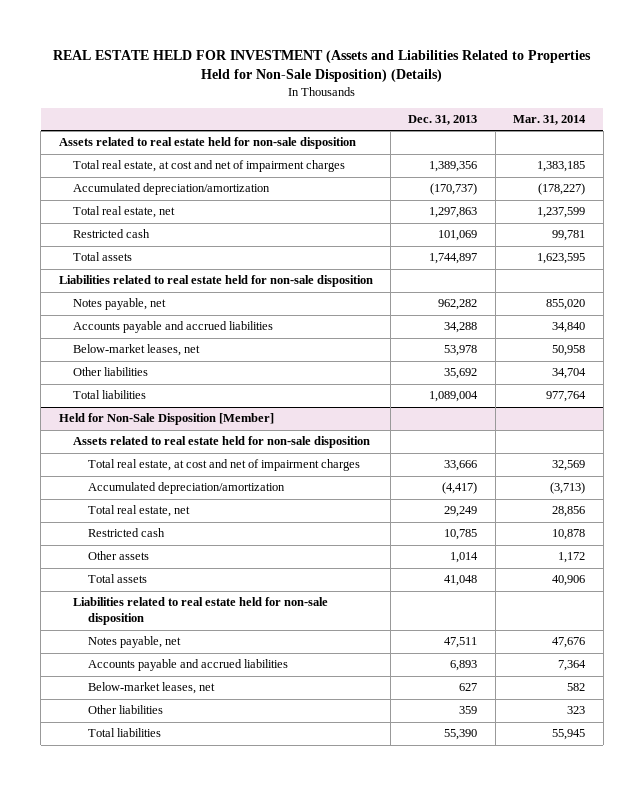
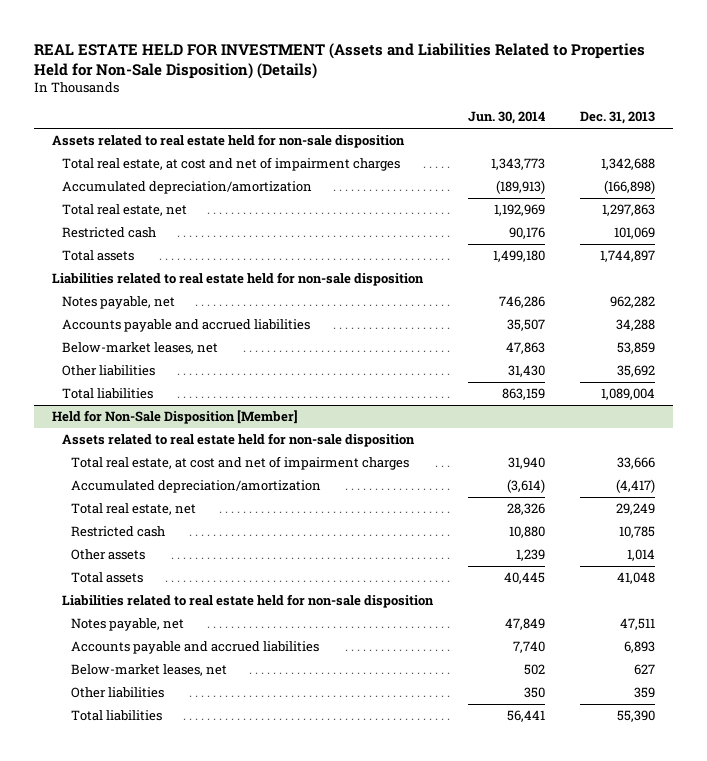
[513,115,587,126] Mar. 31, 2014 -> none
none -> [467,111,545,125] Jun. 30, 2014
[429,161,478,173] 1,389,356 -> [601,158,656,171] 1,342,688
[430,183,478,196] (170,737) -> [604,180,656,195] (166,898)
[444,345,478,357] 53,978 -> [617,342,656,355] 53,859

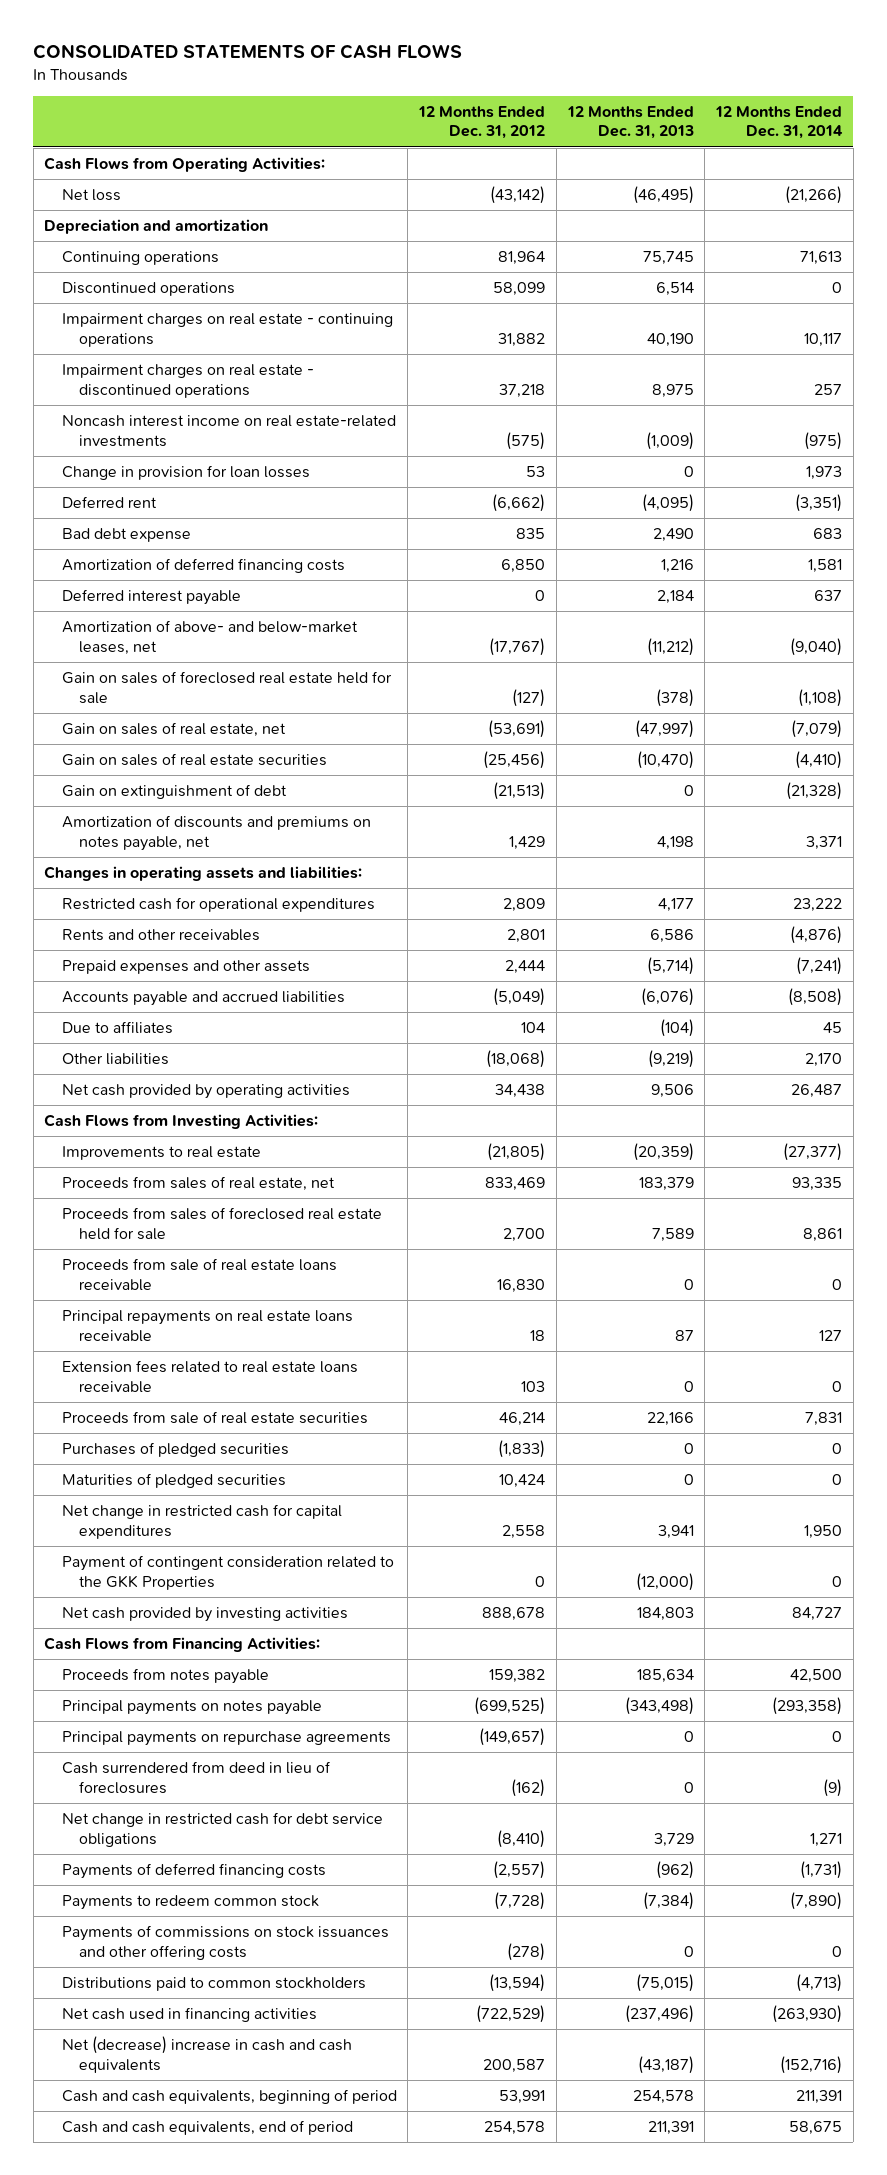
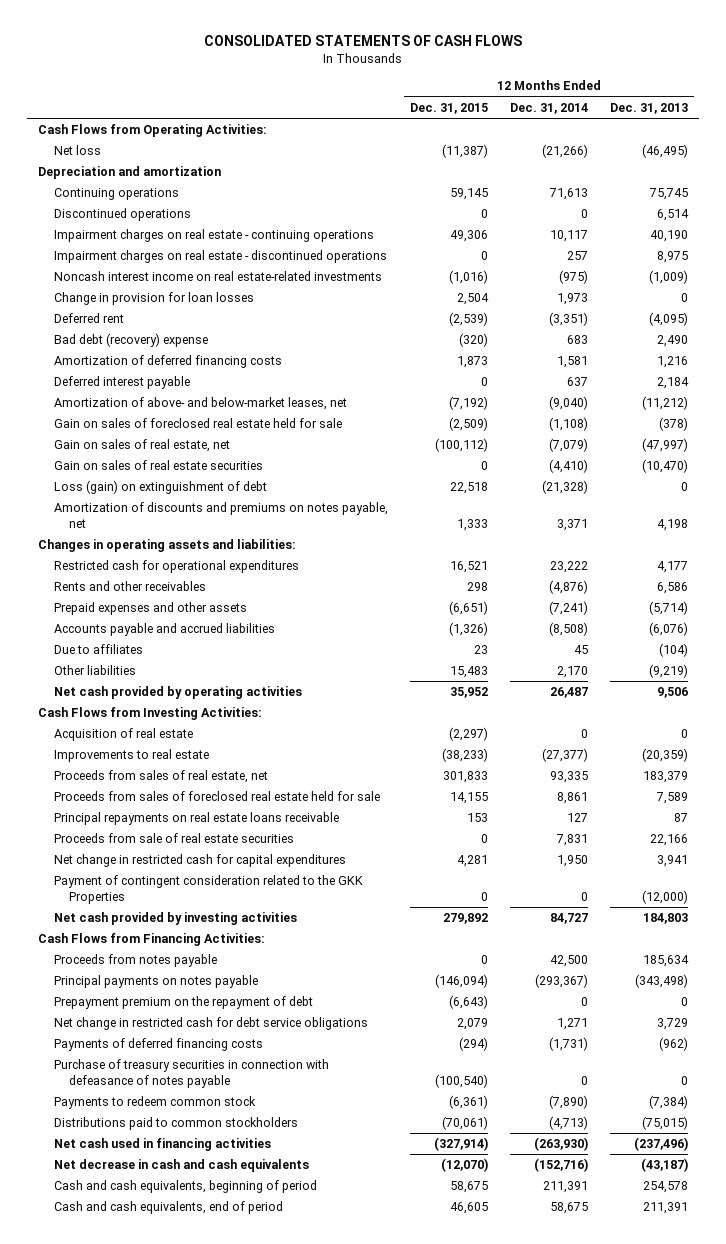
[418,105,546,140] 12 Months Ended Dec. 31, 2012 -> none
none -> [409,102,488,114] Dec. 31, 2015
[61,527,191,542] Bad debt expense -> [53,333,208,348] Bad debt (recovery) expense
[61,783,287,799] Gain on extinguishment of debt -> [53,480,267,495] Loss (gain) on extinguishment of debt
none -> [53,728,193,742] Acquisition of real estate
[61,1257,337,1291] Proceeds from sale of real estate loans receivable -> none
[61,1359,358,1393] Extension fees related to real estate loans receivable -> none
[61,1441,289,1457] Purchases of pledged securities -> none
[61,1472,286,1488] Maturities of pledged securities -> none
[61,1730,391,1746] Principal payments on repurchase agreements -> none
[61,1760,331,1794] Cash surrendered from deed in lieu of foreclosures -> none
[772,1696,843,1715] (293,358) -> [534,974,588,989] (293,367)
none -> [53,996,313,1010] Prepayment premium on the repayment of debt
none -> [53,1059,329,1088] Purchase of treasury securities in connection with defeasance of notes payable
[61,1924,389,1960] Payments of commissions on stock issuances and other offering costs -> none
[61,2035,352,2073] Net (decrease) increase in cash and cash equivalents -> [53,1159,309,1173] Net decrease in cash and cash equivalents

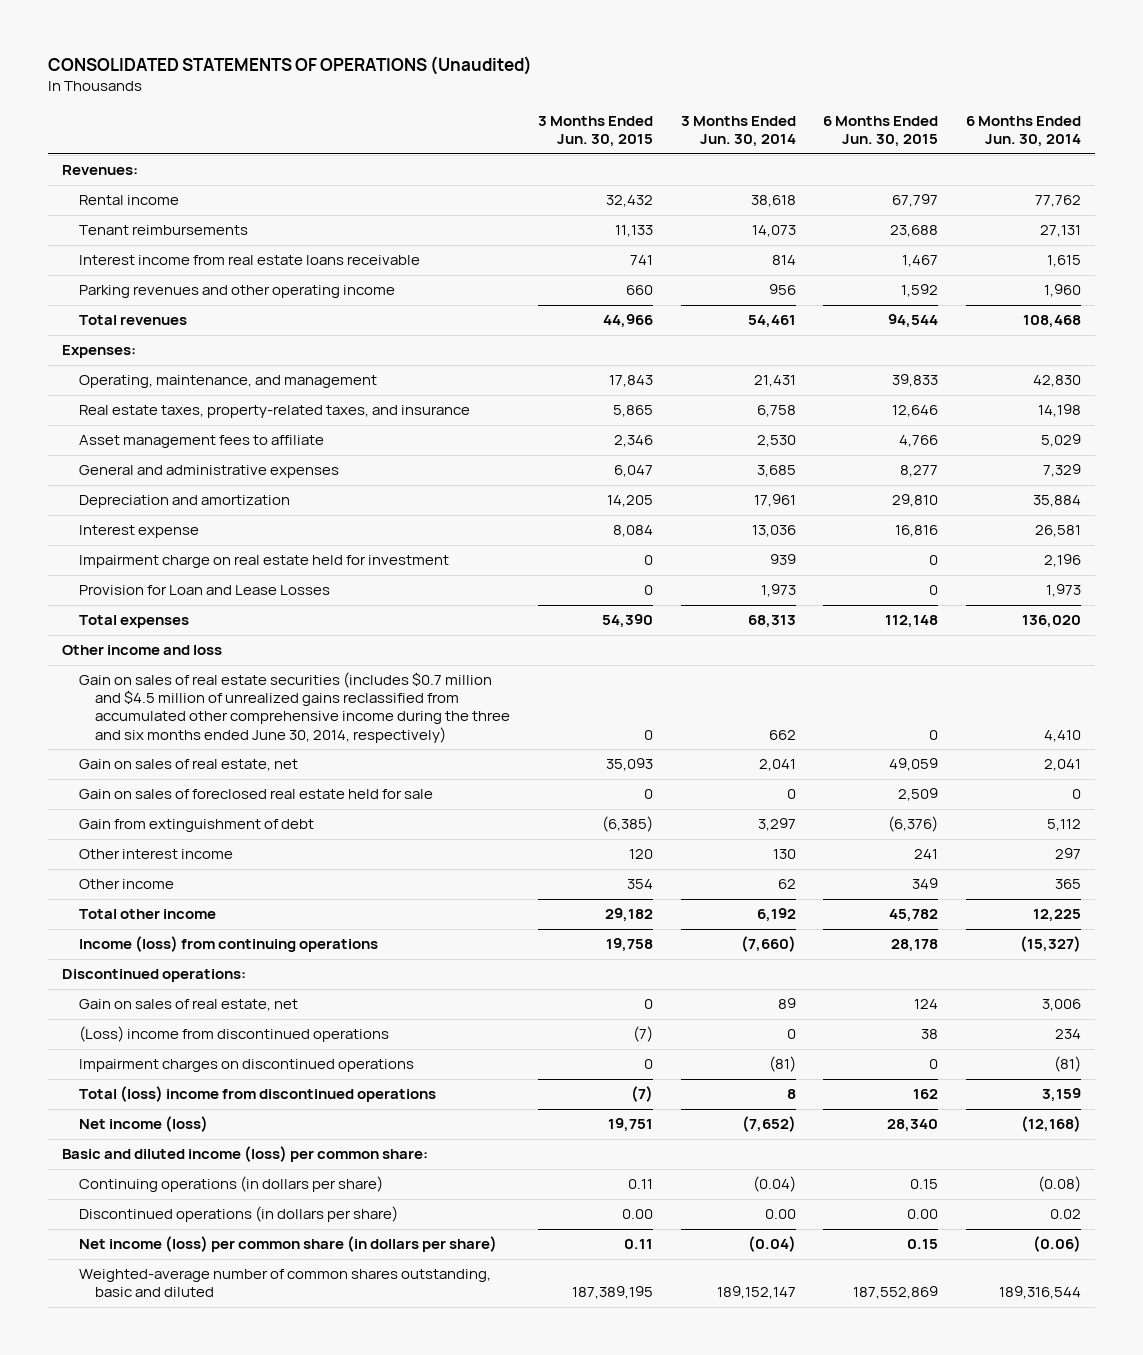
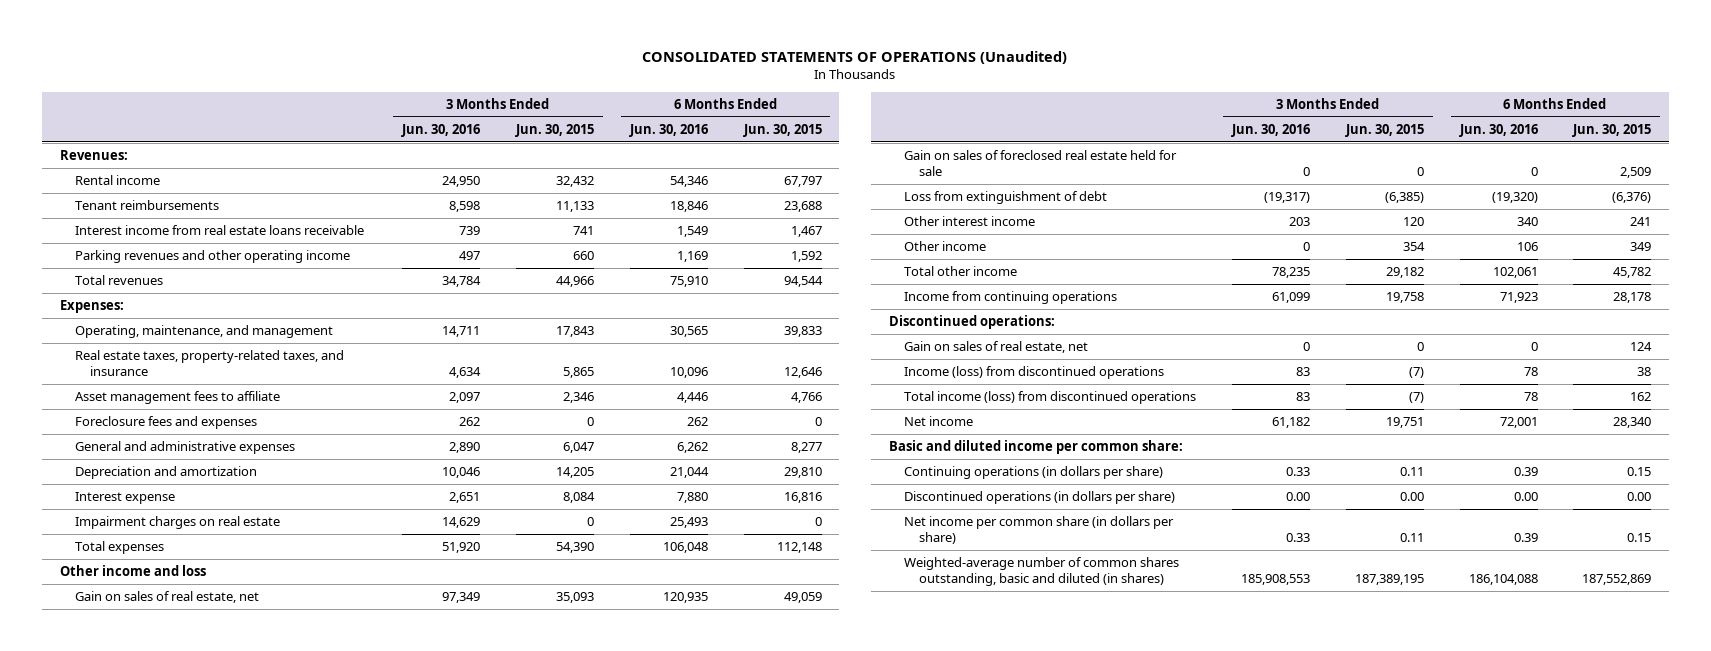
[680,116,796,148] 3 Months Ended Jun. 30, 2014 -> none
[965,116,1081,148] 6 Months Ended Jun. 30, 2014 -> none
none -> [401,123,481,137] Jun. 30, 2016
none -> [628,123,708,137] Jun. 30, 2016
none -> [74,416,257,430] Foreclosure fees and expenses
[78,585,330,596] Provision for Loan and Lease Losses -> none
[78,555,449,569] Impairment charge on real estate held for investment -> [74,516,280,530] Impairment charges on real estate
[78,672,511,743] Gain on sales of real estate securities (includes $0.7 million and $4.5 million of unrealized gains reclassified from accumulated other comprehensive income during the three and six months ended June 30, 2014, respectively) -> none
[78,819,314,833] Gain from extinguishment of debt -> [904,191,1108,205] Loss from extinguishment of debt
[78,936,378,953] Income (loss) from continuing operations -> [904,291,1118,305] Income from continuing operations
[78,1059,414,1073] Impairment charges on discontinued operations -> none
[78,1026,389,1043] (Loss) income from discontinued operations -> [904,366,1165,380] Income (loss) from discontinued operations
[78,1086,436,1103] Total (loss) income from discontinued operations -> [904,391,1197,405] Total income (loss) from discontinued operations
[78,1116,208,1133] Net income (loss) -> [904,416,974,427] Net income
[61,1146,428,1163] Basic and diluted income (loss) per common share: -> [889,440,1184,455] Basic and diluted income per common share:
[78,1236,497,1253] Net income (loss) per common share (in dollars per share) -> [904,516,1175,545] Net income per common share (in dollars per share)
[78,1269,491,1298] Weighted-average number of common shares outstanding, basic and diluted -> [904,557,1180,587] Weighted-average number of common shares outstanding, basic and diluted (in shares)

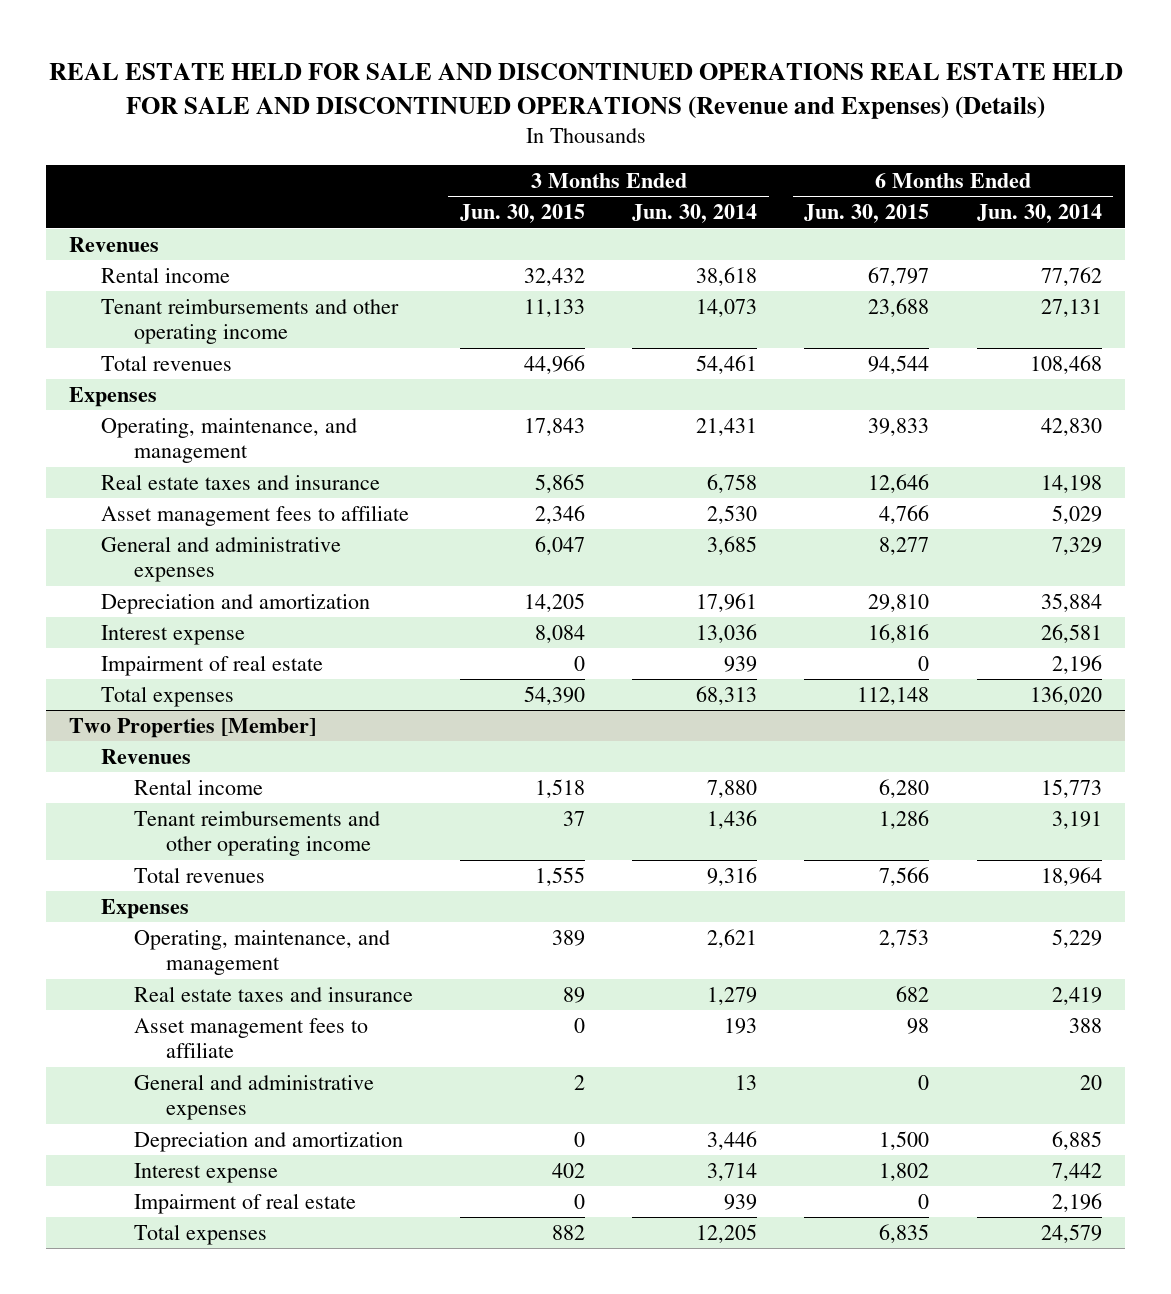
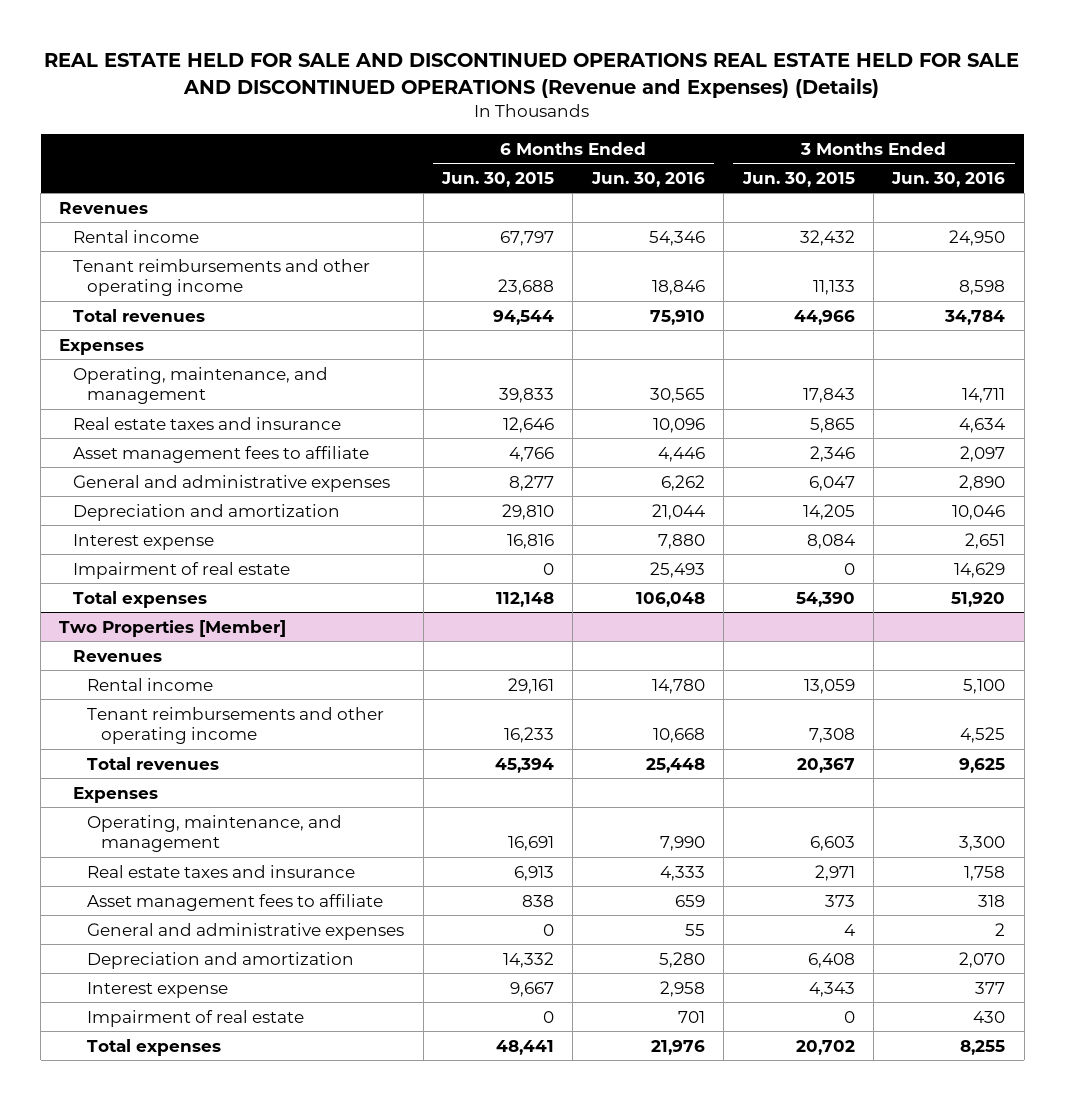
[632,204,758,224] Jun. 30, 2014 -> none
[976,204,1102,224] Jun. 30, 2014 -> none
none -> [590,171,705,187] Jun. 30, 2016
none -> [891,171,1006,187] Jun. 30, 2016
[534,778,585,798] 1,518 -> [803,678,855,694] 13,059
[879,778,930,798] 6,280 -> [507,677,554,694] 29,161
[562,810,585,826] 37 -> [808,728,855,744] 7,308
[879,809,930,829] 1,286 -> [503,727,554,744] 16,233
[534,866,585,886] 1,555 -> [796,757,855,773] 20,367
[879,866,930,886] 7,566 -> [494,757,554,773] 45,394
[551,929,585,946] 389 -> [809,836,855,852] 6,603
[879,928,930,948] 2,753 -> [507,836,554,852] 16,691
[562,986,585,1003] 89 -> [814,864,855,881] 2,971
[896,985,930,1002] 682 -> [513,865,554,881] 6,913
[573,1017,585,1033] 0 -> [824,894,855,907] 373
[907,1017,930,1034] 98 -> [521,894,554,907] 838
[573,1074,585,1090] 2 -> [843,923,855,936] 4
[573,1131,585,1147] 0 -> [807,952,855,968] 6,408
[879,1130,930,1150] 1,500 -> [502,951,554,968] 14,332
[551,1162,585,1178] 402 -> [808,981,855,997] 4,343
[879,1162,930,1181] 1,802 -> [509,981,554,997] 9,667
[551,1224,585,1240] 882 -> [795,1039,855,1055] 20,702
[879,1223,930,1243] 6,835 -> [495,1039,554,1055] 48,441

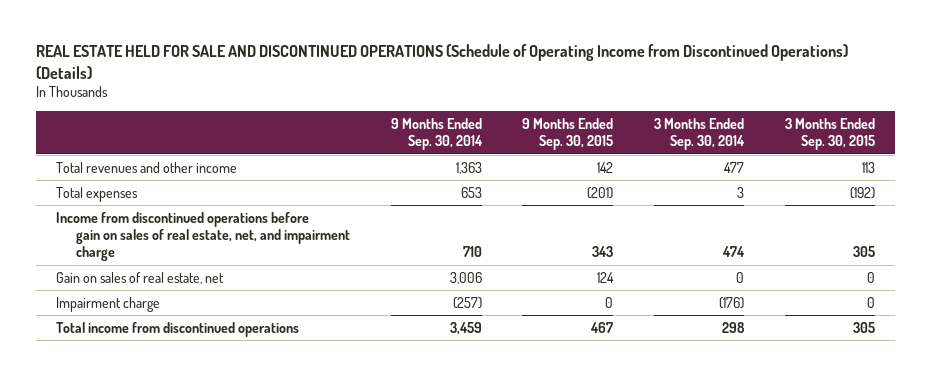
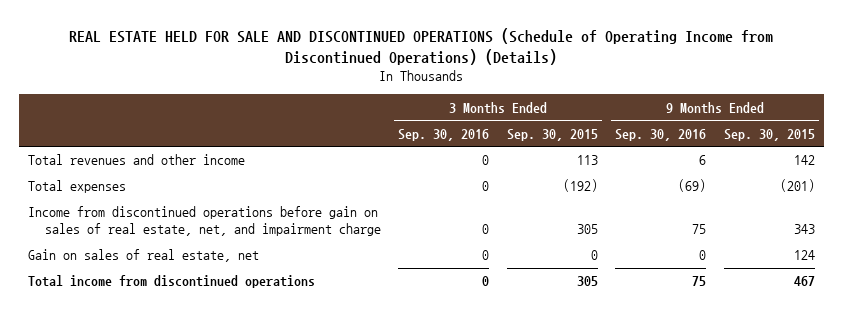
[390,118,483,151] 9 Months Ended Sep. 30, 2014 -> none
[653,118,745,151] 3 Months Ended Sep. 30, 2014 -> none
none -> [398,128,490,141] Sep. 30, 2016
none -> [615,128,707,141] Sep. 30, 2016
[56,296,161,312] Impairment charge -> none

